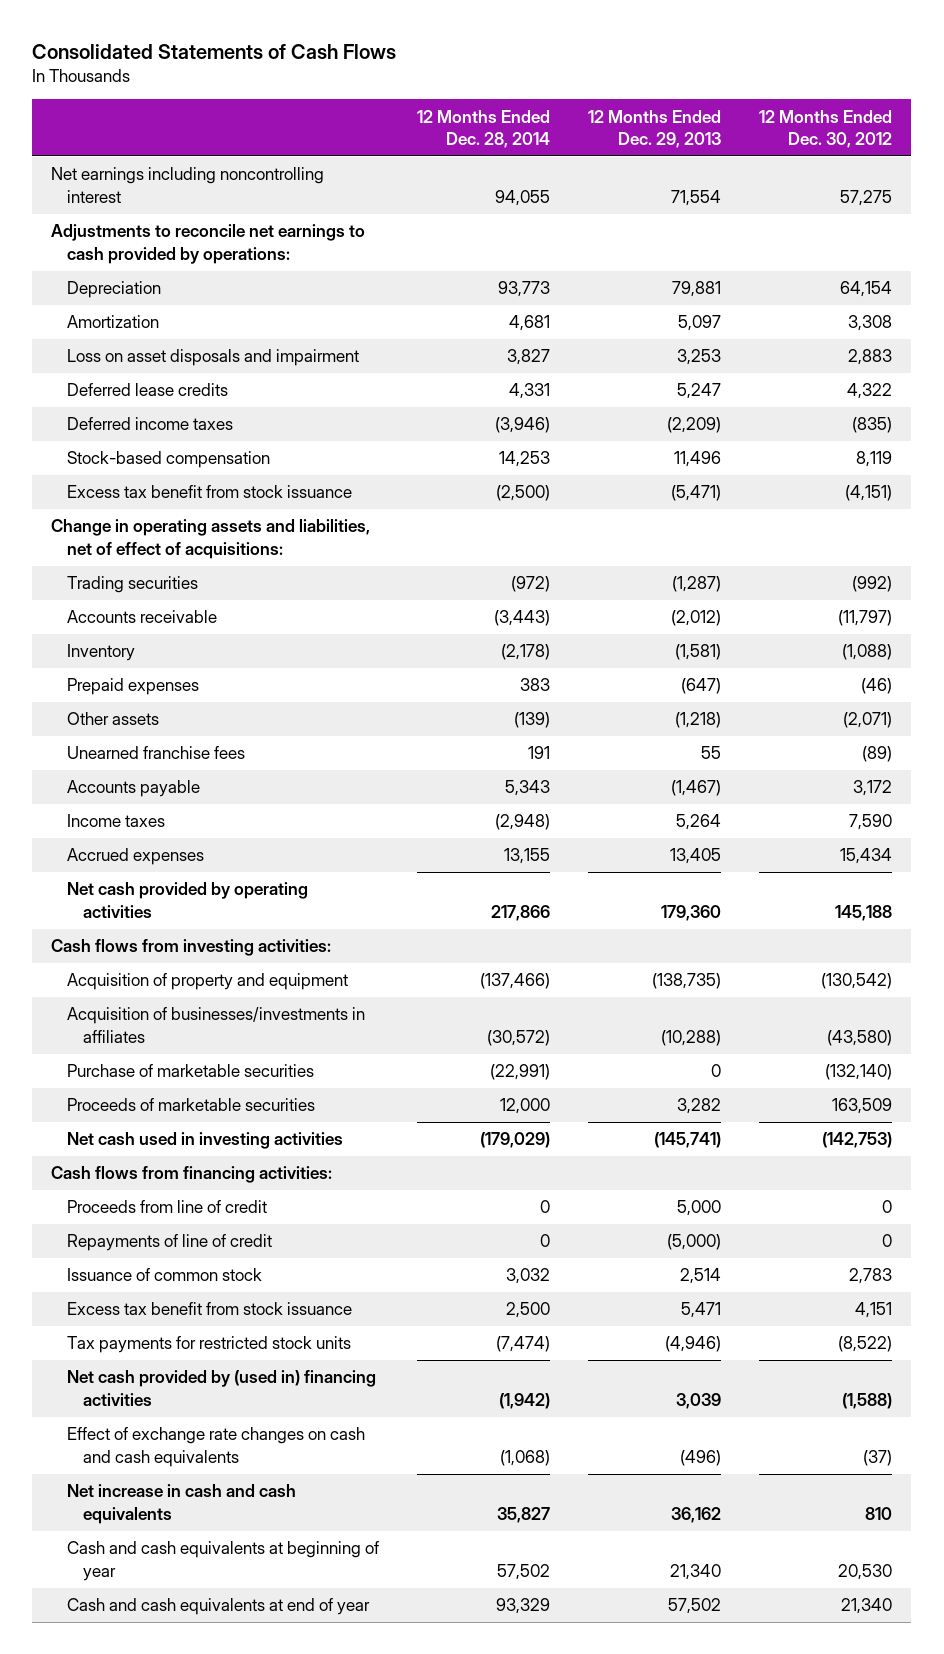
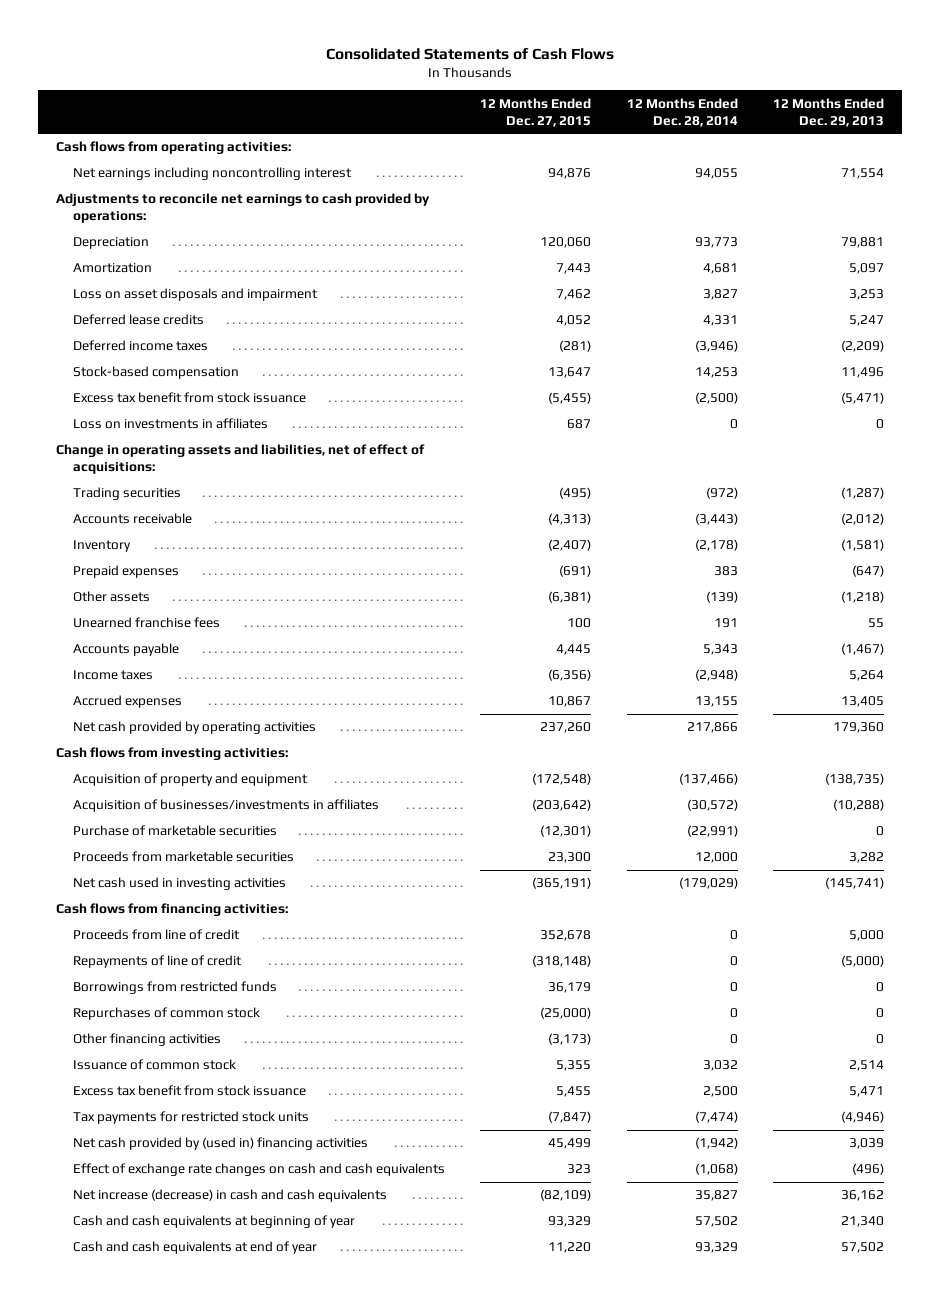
[759,109,893,148] 12 Months Ended Dec. 30, 2012 -> none
none -> [480,97,592,127] 12 Months Ended Dec. 27, 2015
none -> [55,141,291,155] Cash flows from operating activities:
none -> [73,418,269,430] Loss on investments in affiliates
[67,1098,316,1112] Proceeds of marketable securities -> [73,851,295,863] Proceeds from marketable securities
none -> [73,981,278,995] Borrowings from restricted funds
none -> [73,1007,261,1021] Repurchases of common stock
none -> [73,1033,222,1047] Other financing activities
[67,1484,297,1524] Net increase in cash and cash equivalents -> [73,1189,388,1203] Net increase (decrease) in cash and cash equivalents

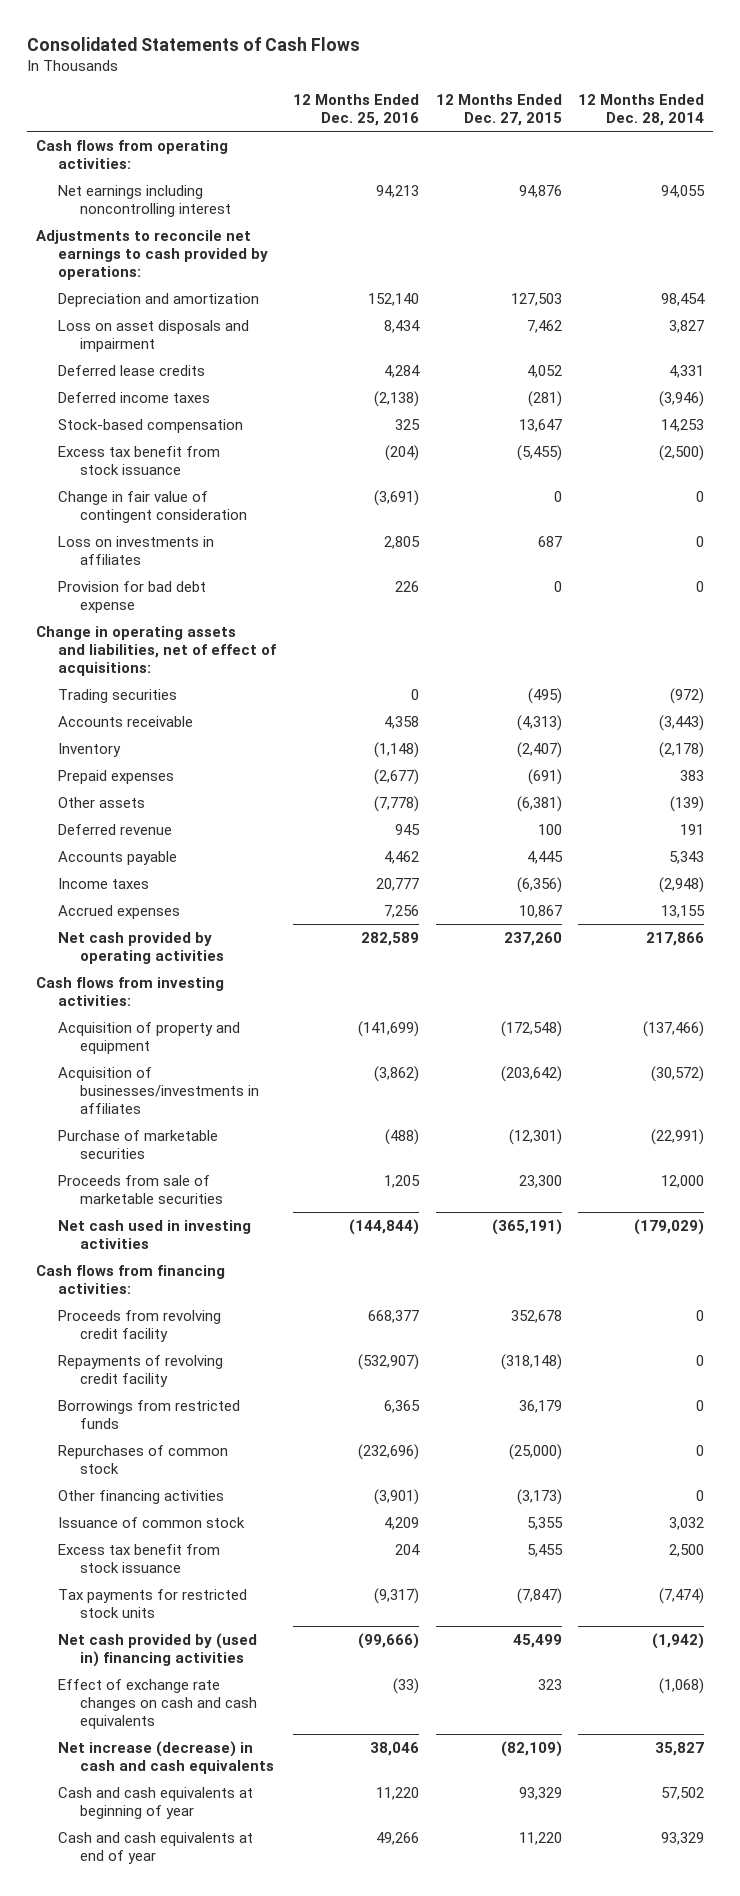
[773,97,885,127] 12 Months Ended Dec. 29, 2013 -> none
none -> [292,93,419,127] 12 Months Ended Dec. 25, 2016
[73,237,150,250] Depreciation -> none
[73,263,153,274] Amortization -> none
none -> [57,292,259,307] Depreciation and amortization
none -> [57,490,247,524] Change in fair value of contingent consideration
none -> [57,580,206,614] Provision for bad debt expense
[73,617,221,629] Unearned franchise fees -> [57,823,172,835] Deferred revenue
[73,851,295,863] Proceeds from marketable securities -> [57,1174,223,1205] Proceeds from sale of marketable securities
[73,929,241,941] Proceeds from line of credit -> [57,1309,221,1343] Proceeds from revolving credit facility
[73,955,243,969] Repayments of line of credit -> [57,1354,223,1388] Repayments of revolving credit facility

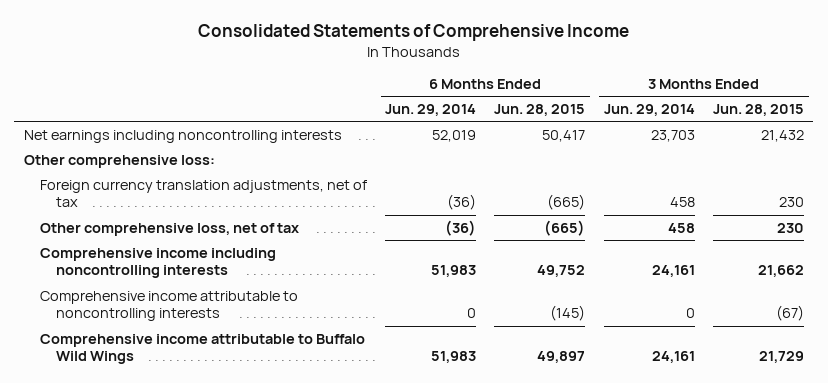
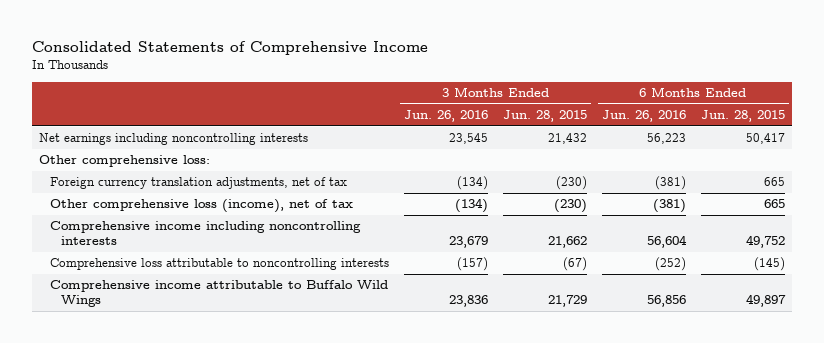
[385,104,477,117] Jun. 29, 2014 -> none
[603,104,695,117] Jun. 29, 2014 -> none
none -> [404,110,489,123] Jun. 26, 2016
none -> [601,110,686,123] Jun. 26, 2016
[547,194,586,211] (665) -> [763,177,785,187] 665
[779,197,805,208] 230 -> [556,176,588,191] (230)
[39,222,299,236] Other comprehensive loss, net of tax -> [50,199,354,214] Other comprehensive loss (income), net of tax
[544,219,586,236] (665) -> [763,199,785,209] 665
[777,222,805,233] 230 -> [554,199,588,214] (230)
[39,290,298,322] Comprehensive income attributable to noncontrolling interests -> [50,258,390,271] Comprehensive loss attributable to noncontrolling interests

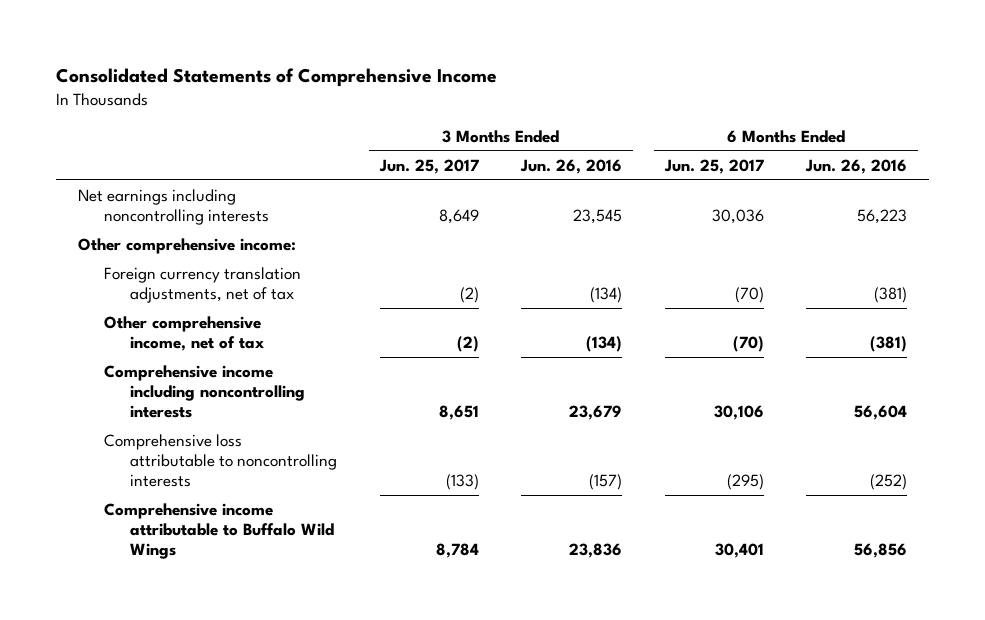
[503,110,588,123] Jun. 28, 2015 -> none
[700,110,785,123] Jun. 28, 2015 -> none
none -> [378,158,479,174] Jun. 25, 2017
none -> [663,158,764,174] Jun. 25, 2017
[39,155,211,168] Other comprehensive loss: -> [77,237,296,254] Other comprehensive income:
[50,199,354,214] Other comprehensive loss (income), net of tax -> [103,315,265,352] Other comprehensive income, net of tax

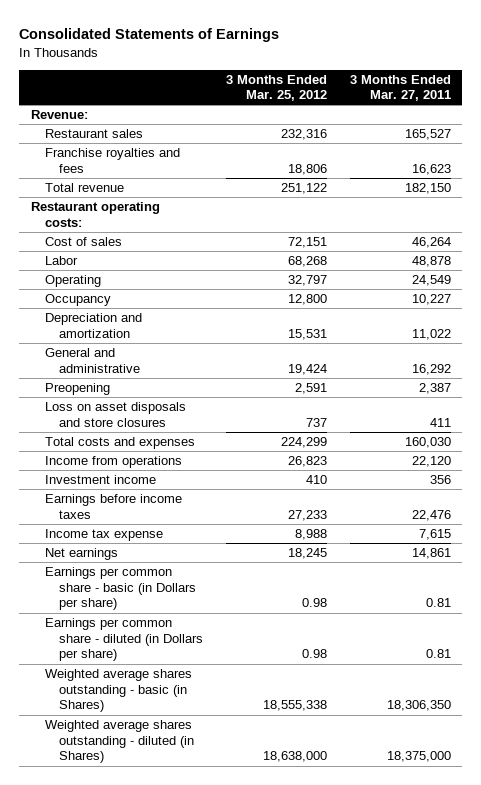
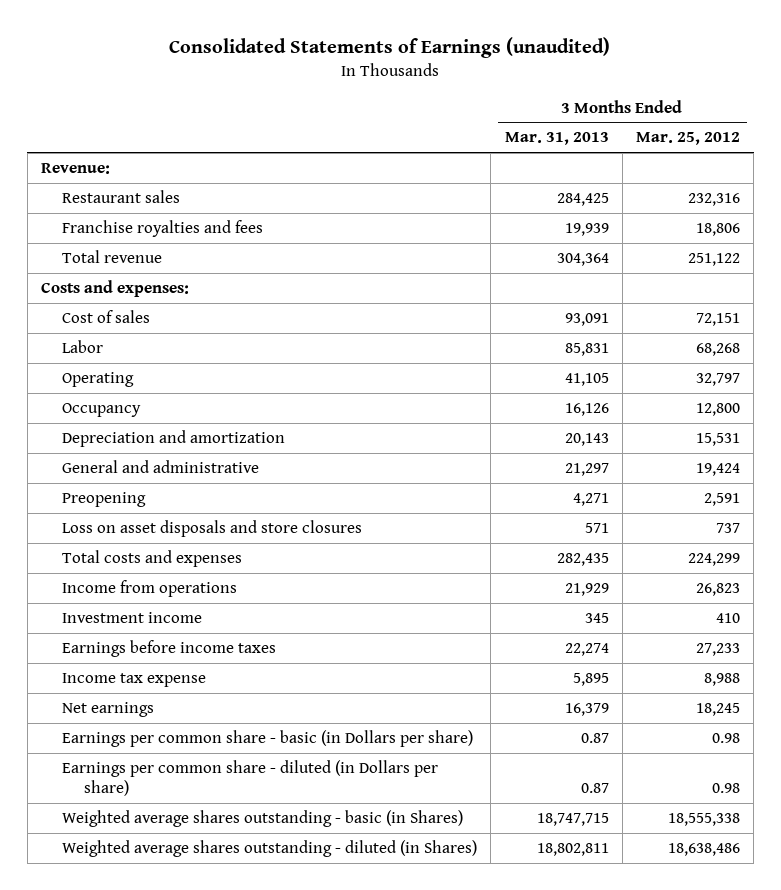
[19,28,280,43] Consolidated Statements of Earnings -> [169,37,611,59] Consolidated Statements of Earnings (unaudited)
[349,74,451,102] 3 Months Ended Mar. 27, 2011 -> none
none -> [504,132,609,146] Mar. 31, 2013
[30,202,160,227] Restaurant operating costs: -> none
none -> [40,280,189,298] Costs and expenses:
[262,751,327,763] 18,638,000 -> [668,843,741,857] 18,638,486

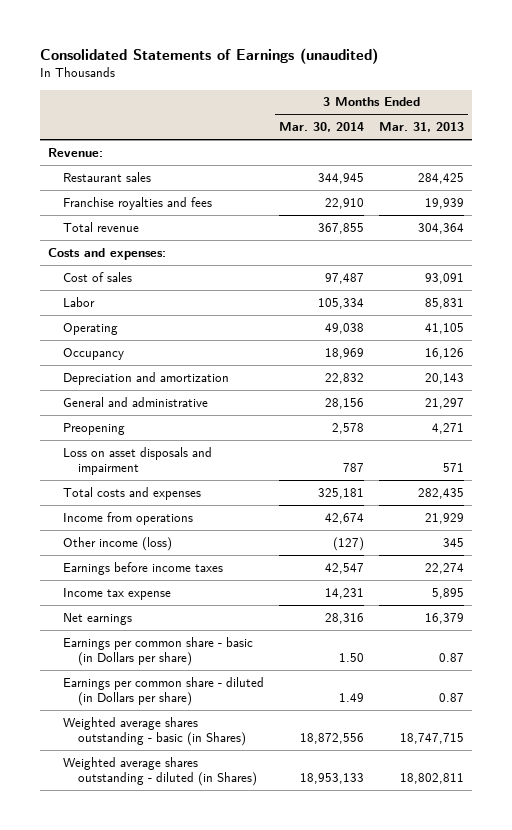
[636,132,741,146] Mar. 25, 2012 -> none
none -> [278,122,364,133] Mar. 30, 2014
[62,520,363,538] Loss on asset disposals and store closures -> [62,446,212,475] Loss on asset disposals and impairment
[62,612,203,624] Investment income -> [62,536,172,551] Other income (loss)

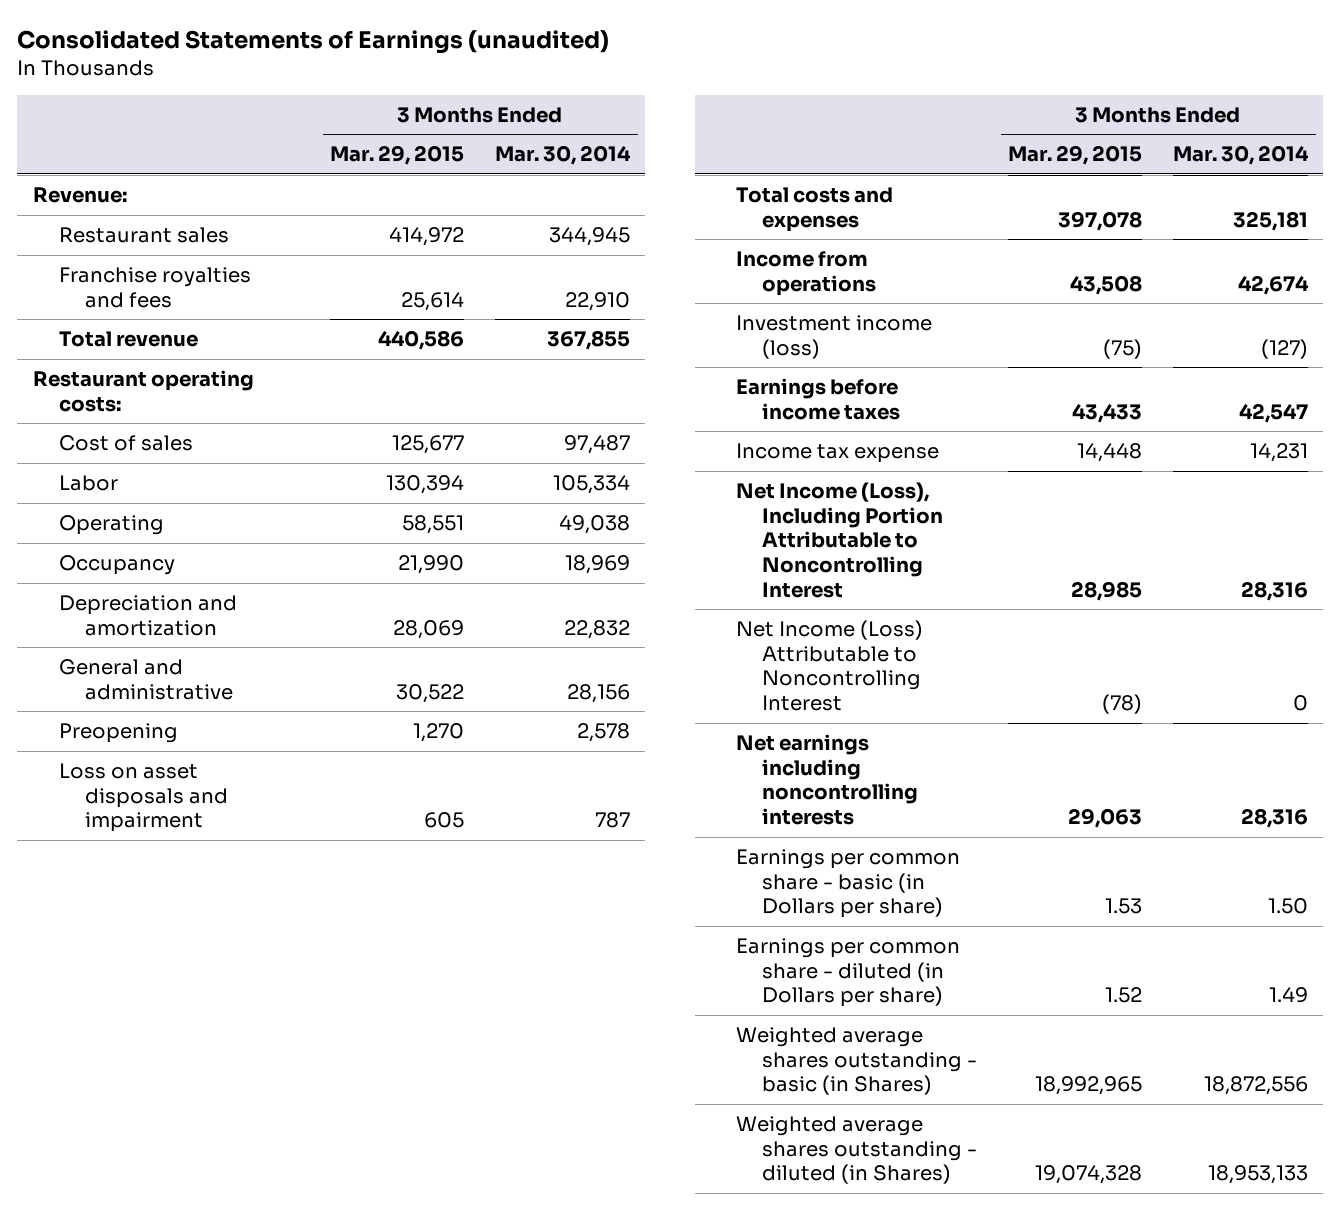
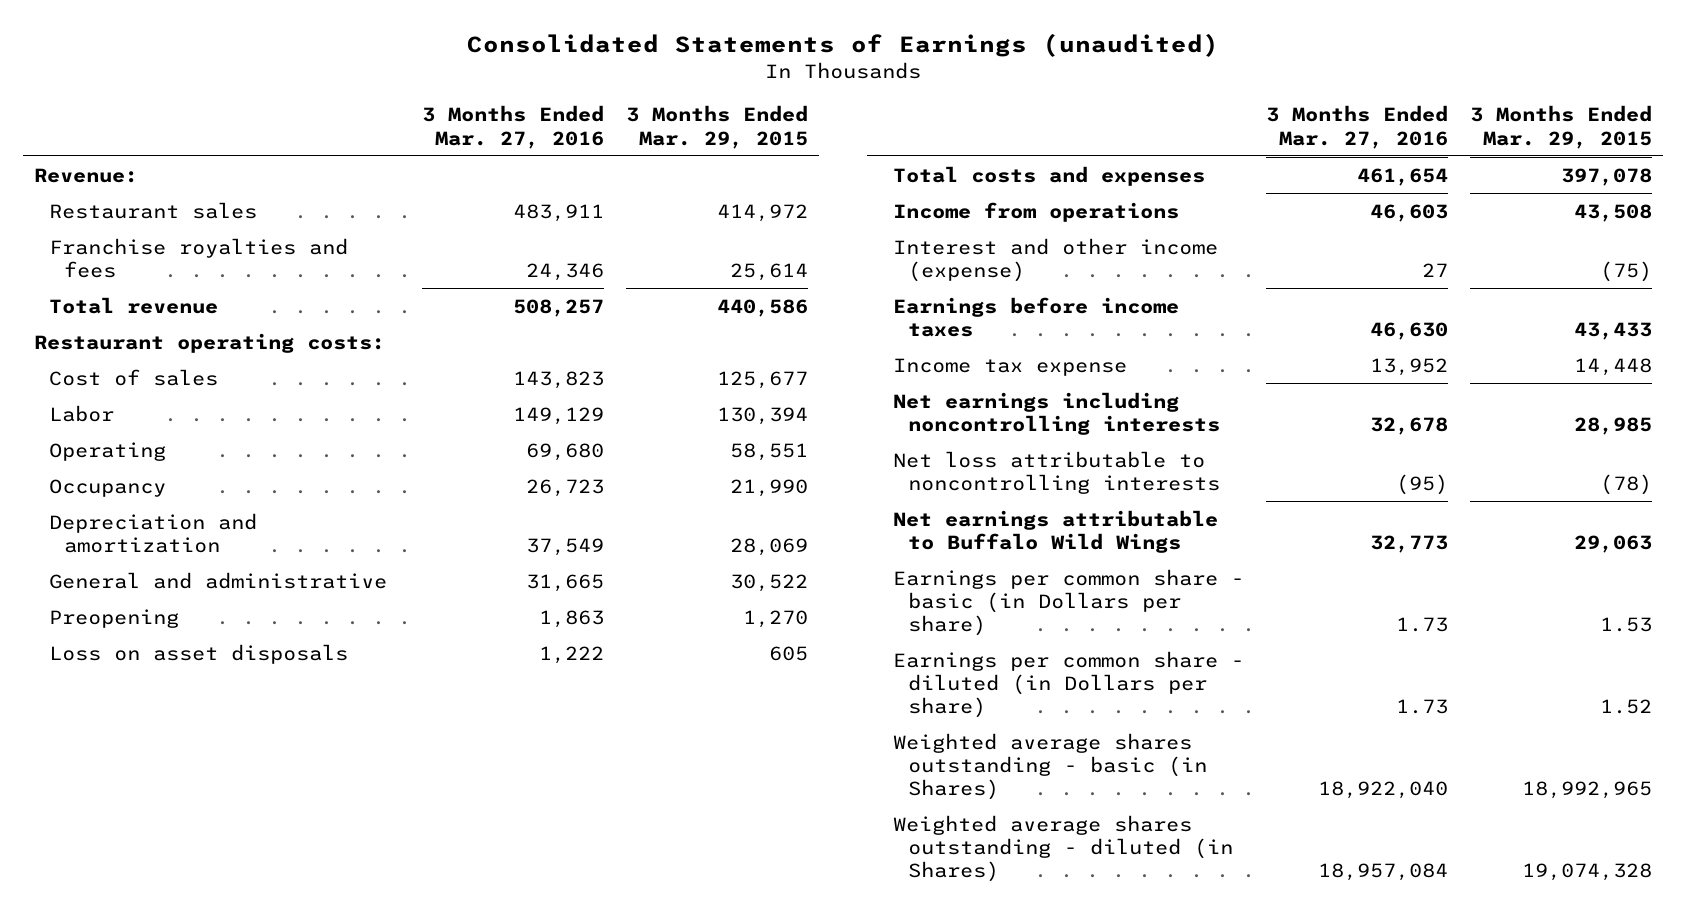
[495,145,632,166] Mar. 30, 2014 -> none
none -> [422,105,605,149] 3 Months Ended Mar. 27, 2016
[58,763,228,833] Loss on asset disposals and impairment -> [49,643,349,664] Loss on asset disposals
[736,315,933,359] Investment income (loss) -> [893,237,1219,282] Interest and other income (expense)
[736,482,944,598] Net Income (Loss), Including Portion Attributable to Noncontrolling Interest -> [893,391,1221,435] Net earnings including noncontrolling interests
[736,620,924,712] Net Income (Loss) Attributable to Noncontrolling Interest -> [893,450,1221,494] Net loss attributable to noncontrolling interests
[736,734,919,826] Net earnings including noncontrolling interests -> [893,509,1219,553] Net earnings attributable to Buffalo Wild Wings

